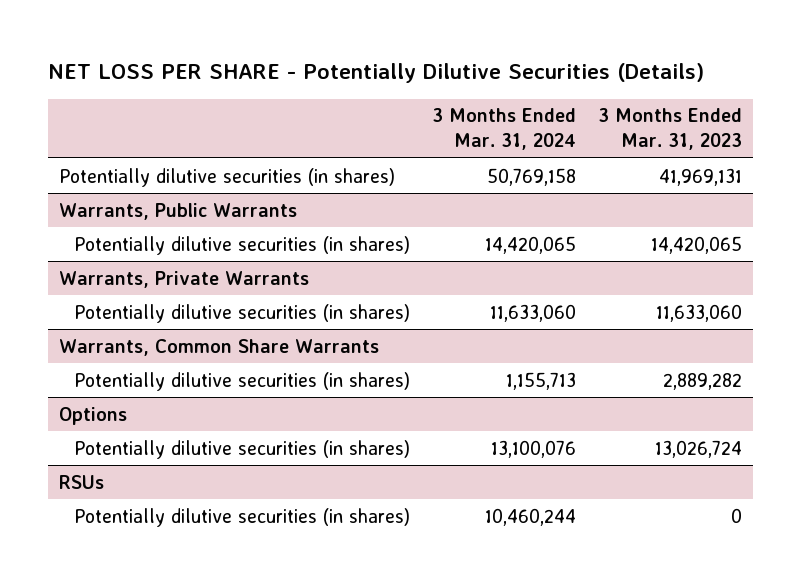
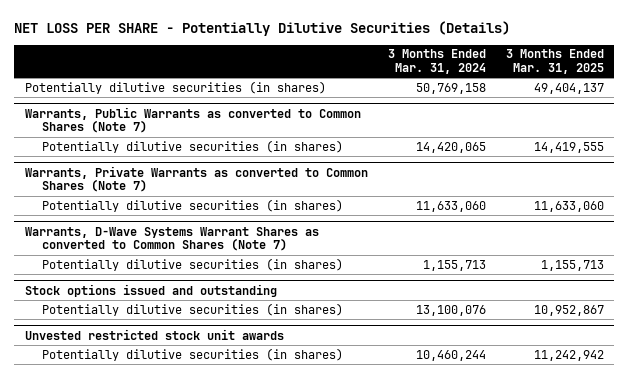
[597,108,742,151] 3 Months Ended Mar. 31, 2023 -> none
none -> [506,49,605,75] 3 Months Ended Mar. 31, 2025
[59,202,298,220] Warrants, Public Warrants -> none
none -> [24,106,361,134] Warrants, Public Warrants as converted to Common Shares (Note 7)
[59,270,310,288] Warrants, Private Warrants -> none
none -> [24,165,368,193] Warrants, Private Warrants as converted to Common Shares (Note 7)
[59,338,380,356] Warrants, Common Share Warrants -> none
none -> [24,226,319,252] Warrants, D-Wave Systems Warrant Shares as converted to Common Shares (Note 7)
[59,406,128,425] Options -> [24,283,277,297] Stock options issued and outstanding
[59,474,105,489] RSUs -> [24,328,284,340] Unvested restricted stock unit awards

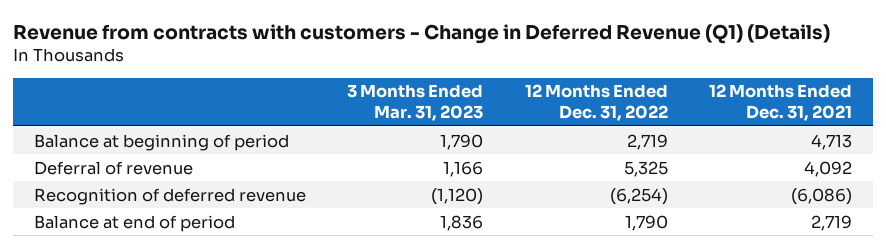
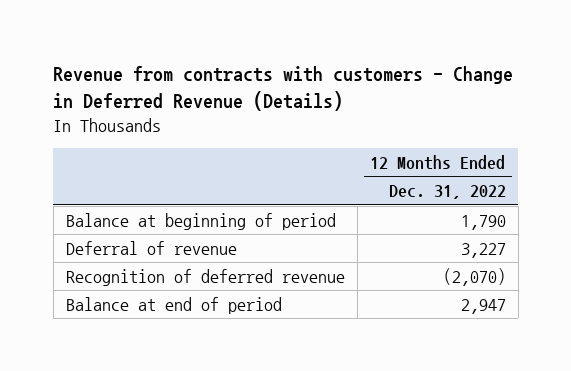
[13,23,831,44] Revenue from contracts with customers - Change in Deferred Revenue (Q1) (Details) -> [53,66,514,112] Revenue from contracts with customers - Change in Deferred Revenue (Details)
[347,84,484,121] 3 Months Ended Mar. 31, 2023 -> none
[709,84,853,121] 12 Months Ended Dec. 31, 2021 -> none
[626,133,668,150] 2,719 -> [460,214,506,230] 1,790
[623,160,668,177] 5,325 -> [460,242,506,258] 3,227
[609,187,668,205] (6,254) -> [442,267,506,286] (2,070)
[624,214,668,231] 1,790 -> [460,298,506,314] 2,947

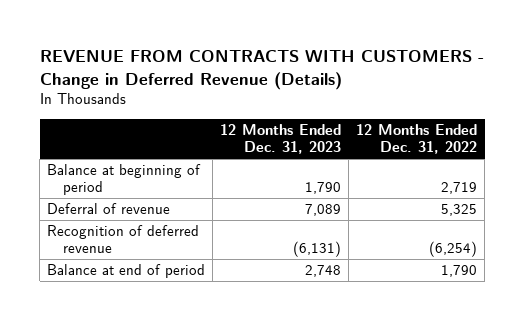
[53,66,514,112] Revenue from contracts with customers - Change in Deferred Revenue (Details) -> [39,50,484,90] REVENUE FROM CONTRACTS WITH CUSTOMERS - Change in Deferred Revenue (Details)
none -> [220,123,342,155] 12 Months Ended Dec. 31, 2023
[460,214,506,230] 1,790 -> [441,182,478,195] 2,719
[460,242,506,258] 3,227 -> [441,203,478,216] 5,325
[442,267,506,286] (2,070) -> [429,241,478,258] (6,254)
[460,298,506,314] 2,947 -> [441,264,478,277] 1,790

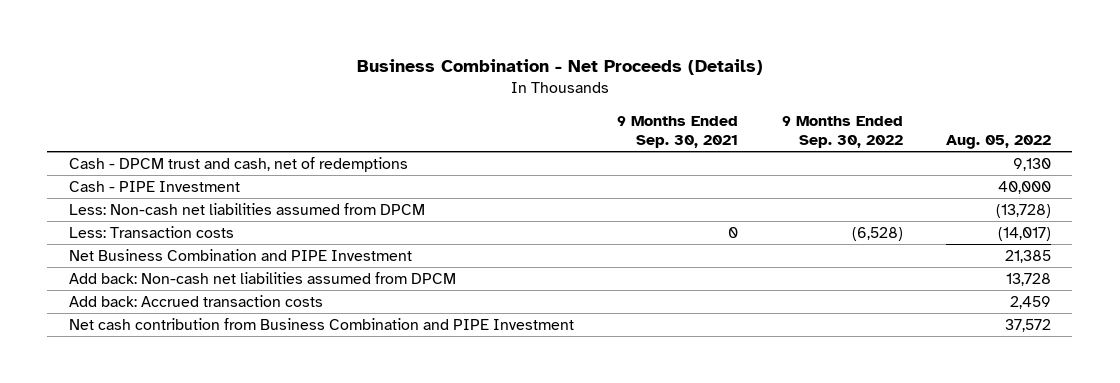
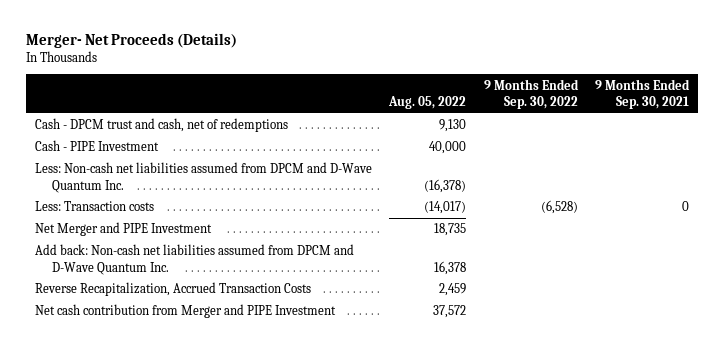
[356,58,763,75] Business Combination - Net Proceeds (Details) -> [25,33,237,49] Merger- Net Proceeds (Details)
[69,202,426,215] Less: Non-cash net liabilities assumed from DPCM -> [34,162,372,193] Less: Non-cash net liabilities assumed from DPCM and D-Wave Quantum Inc.
[995,203,1051,218] (13,728) -> [424,178,467,193] (16,378)
[69,248,413,261] Net Business Combination and PIPE Investment -> [34,222,212,237] Net Merger and PIPE Investment
[1004,249,1051,263] 21,385 -> [434,223,467,237] 18,735
[69,271,457,284] Add back: Non-cash net liabilities assumed from DPCM -> [34,244,354,275] Add back: Non-cash net liabilities assumed from DPCM and D-Wave Quantum Inc.
[1005,272,1051,286] 13,728 -> [434,260,467,275] 16,378
[69,294,324,307] Add back: Accrued transaction costs -> [34,282,311,297] Reverse Recapitalization, Accrued Transaction Costs
[69,317,575,330] Net cash contribution from Business Combination and PIPE Investment -> [34,304,336,319] Net cash contribution from Merger and PIPE Investment

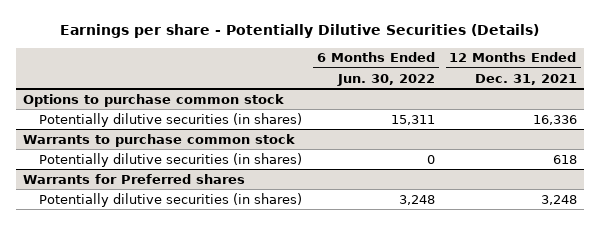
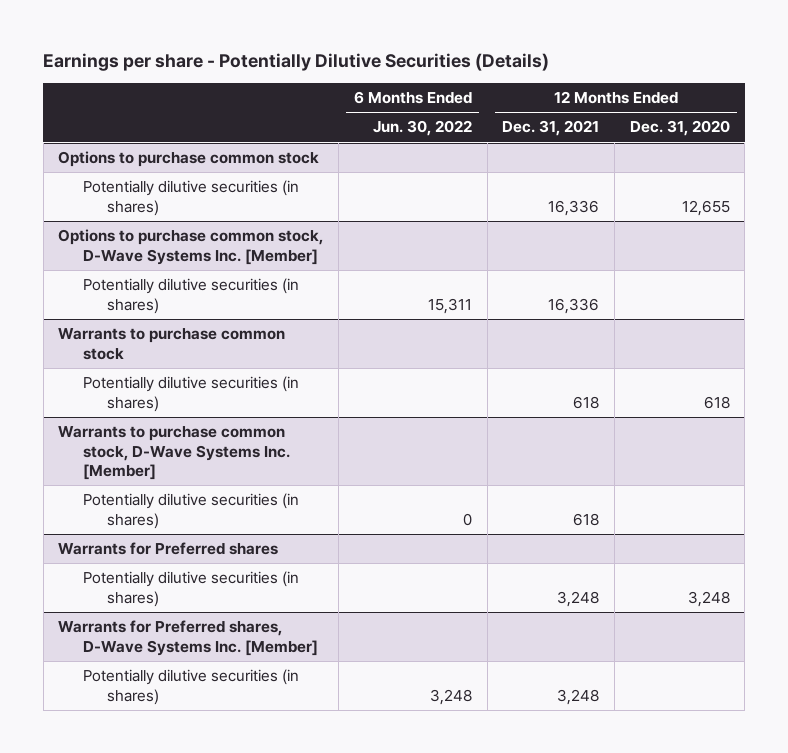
none -> [629,120,730,137] Dec. 31, 2020
none -> [82,180,299,216] Potentially dilutive securities (in shares)
none -> [58,229,324,265] Options to purchase common stock, D-Wave Systems Inc. [Member]
none -> [82,376,299,412] Potentially dilutive securities (in shares)
none -> [58,426,290,481] Warrants to purchase common stock, D-Wave Systems Inc. [Member]
none -> [82,571,299,607] Potentially dilutive securities (in shares)
none -> [58,620,318,656] Warrants for Preferred shares, D-Wave Systems Inc. [Member]

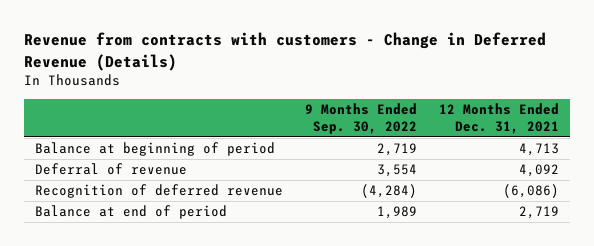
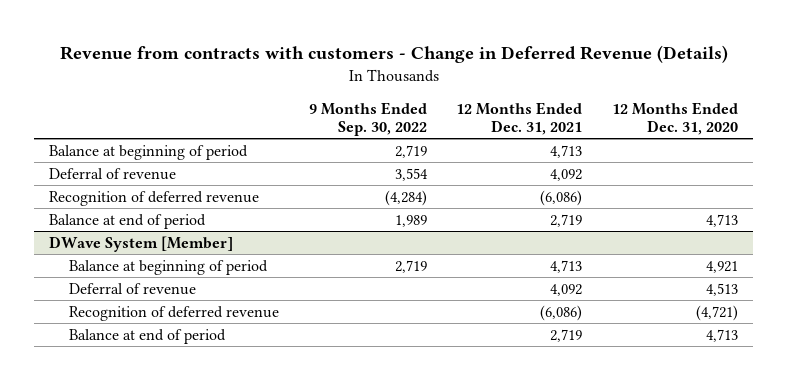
none -> [612,101,739,136] 12 Months Ended Dec. 31, 2020
none -> [49,235,234,252] DWave System [Member]
none -> [69,259,269,275] Balance at beginning of period
none -> [69,282,197,295] Deferral of revenue
none -> [69,305,280,321] Recognition of deferred revenue
none -> [69,328,227,344] Balance at end of period

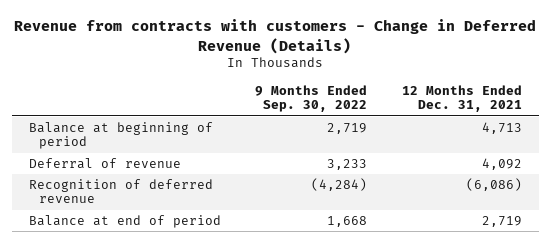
[612,101,739,136] 12 Months Ended Dec. 31, 2020 -> none
[394,167,428,181] 3,554 -> [327,158,368,170] 3,233
[49,235,234,252] DWave System [Member] -> none
[69,259,269,275] Balance at beginning of period -> none
[69,282,197,295] Deferral of revenue -> none
[69,305,280,321] Recognition of deferred revenue -> none
[69,328,227,344] Balance at end of period -> none
[394,214,427,227] 1,989 -> [327,215,368,227] 1,668

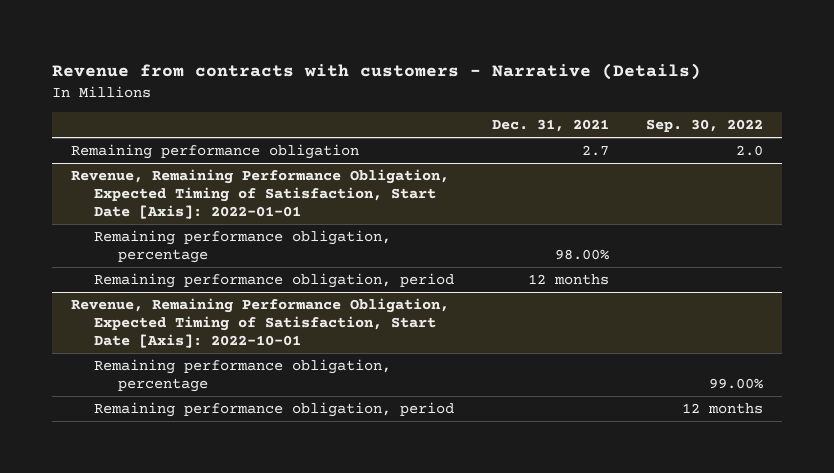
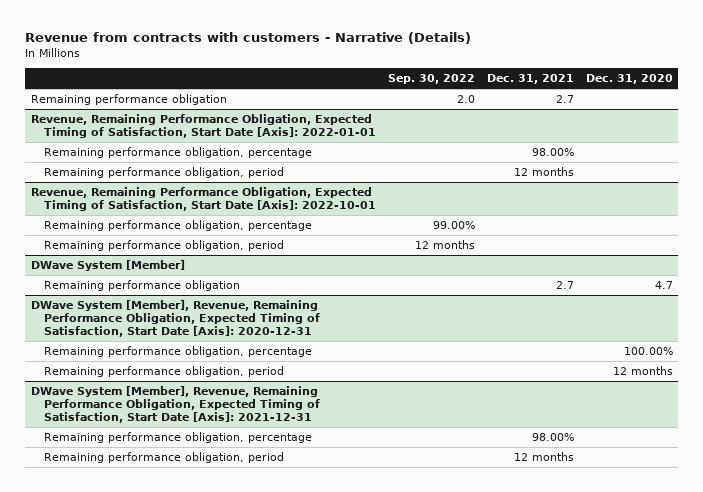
none -> [585,73,673,84] Dec. 31, 2020
none -> [30,260,185,272] DWave System [Member]
none -> [43,280,240,292] Remaining performance obligation
none -> [30,300,320,338] DWave System [Member], Revenue, Remaining Performance Obligation, Expected Timing of Satisfaction, Start Date [Axis]: 2020-12-31
none -> [43,346,312,358] Remaining performance obligation, percentage
none -> [43,366,284,378] Remaining performance obligation, period
none -> [30,386,320,424] DWave System [Member], Revenue, Remaining Performance Obligation, Expected Timing of Satisfaction, Start Date [Axis]: 2021-12-31
none -> [43,432,312,444] Remaining performance obligation, percentage
none -> [43,452,284,464] Remaining performance obligation, period

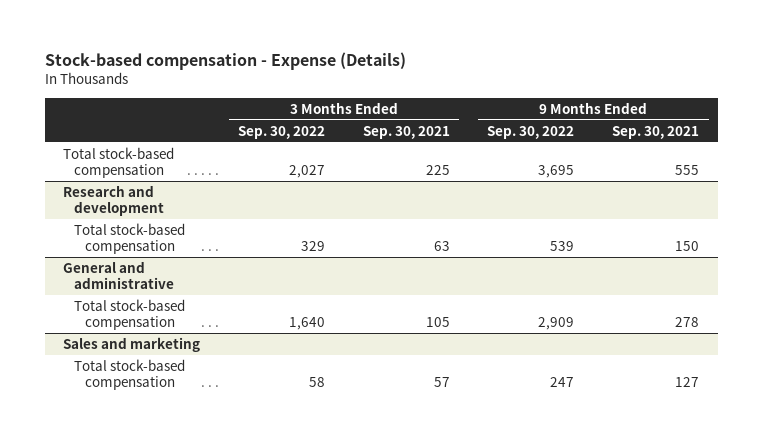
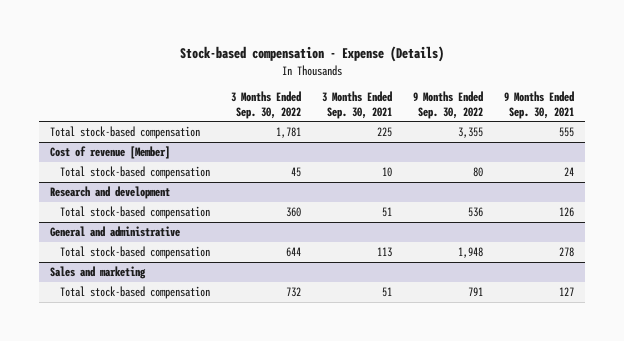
[289,165,326,179] 2,027 -> [275,127,301,139] 1,781
[538,165,575,179] 3,695 -> [458,127,484,139] 3,355
none -> [49,146,170,160] Cost of revenue [Member]
none -> [59,166,210,180] Total stock-based compensation
[301,241,326,252] 329 -> [285,207,301,218] 360
[433,241,450,252] 63 -> [382,207,393,218] 51
[550,241,575,252] 539 -> [468,207,484,218] 536
[675,241,700,252] 150 -> [559,207,575,218] 126
[289,317,326,331] 1,640 -> [285,247,301,258] 644
[425,317,450,328] 105 -> [377,247,393,258] 113
[538,317,575,331] 2,909 -> [458,247,484,259] 1,948
[309,377,326,388] 58 -> [285,287,301,298] 732
[433,377,450,388] 57 -> [382,287,393,298] 51
[550,377,575,388] 247 -> [468,287,484,297] 791

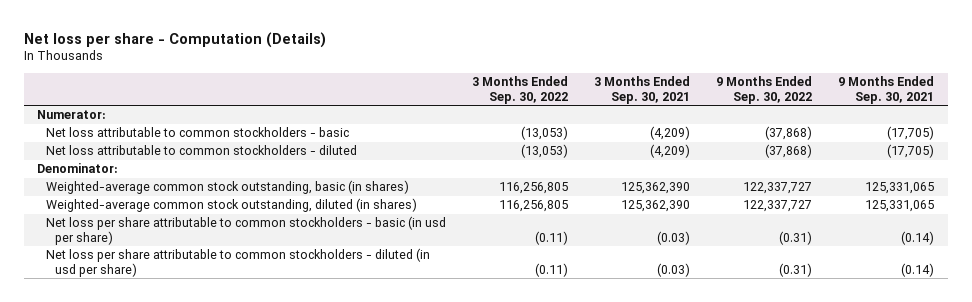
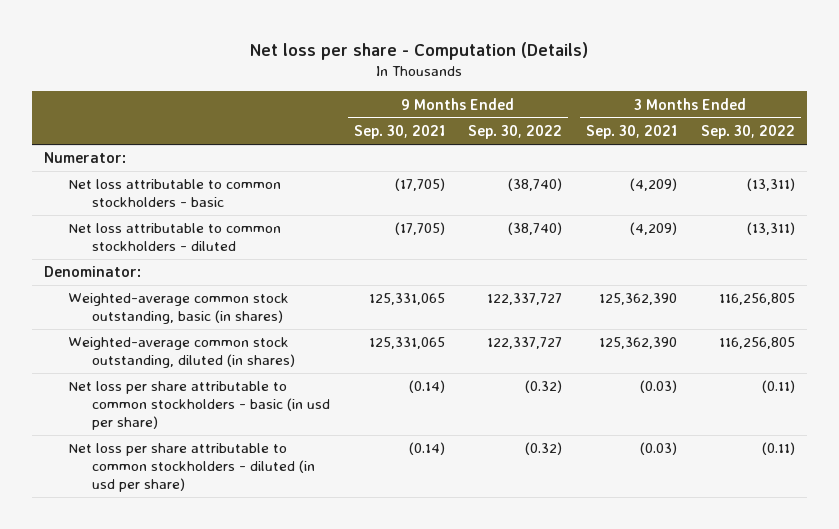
[521,126,569,141] (13,053) -> [746,178,795,192] (13,311)
[765,126,813,141] (37,868) -> [508,178,563,192] (38,740)
[521,144,569,159] (13,053) -> [746,222,795,236] (13,311)
[765,144,813,159] (37,868) -> [508,222,563,236] (38,740)
[779,231,813,246] (0.31) -> [525,380,563,394] (0.32)
[779,263,813,278] (0.31) -> [525,442,563,456] (0.32)

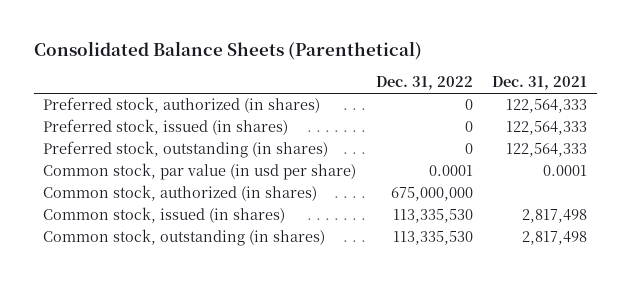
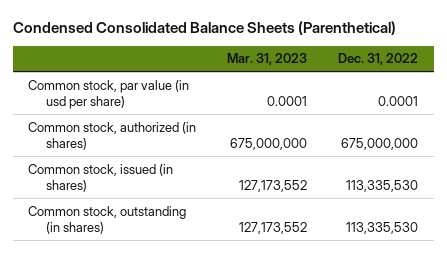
[33,41,422,61] Consolidated Balance Sheets (Parenthetical) -> [12,20,396,35] Condensed Consolidated Balance Sheets (Parenthetical)
[492,76,588,91] Dec. 31, 2021 -> none
none -> [227,53,308,66] Mar. 31, 2023
[43,97,321,114] Preferred stock, authorized (in shares) -> none
[43,119,289,136] Preferred stock, issued (in shares) -> none
[43,141,329,159] Preferred stock, outstanding (in shares) -> none

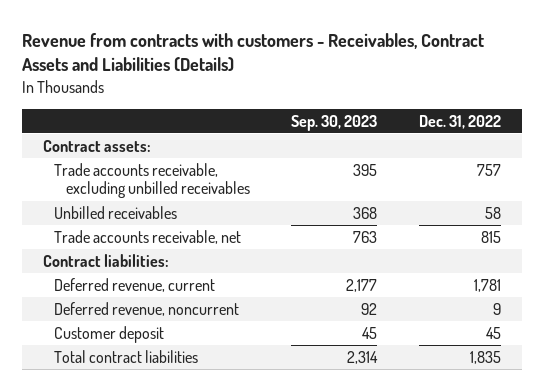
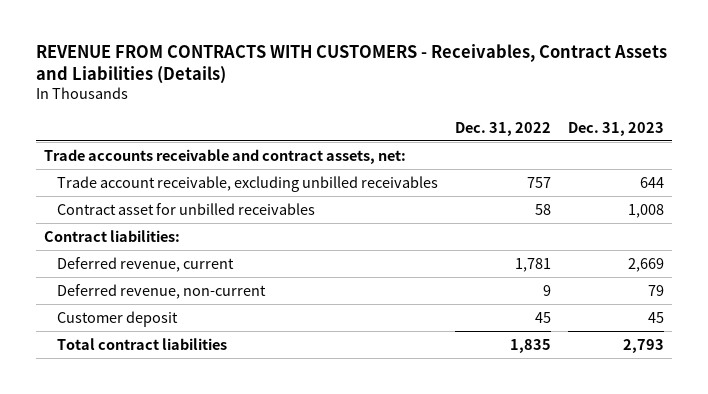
[22,32,485,73] Revenue from contracts with customers - Receivables, Contract Assets and Liabilities (Details) -> [35,43,667,85] REVENUE FROM CONTRACTS WITH CUSTOMERS - Receivables, Contract Assets and Liabilities (Details)
[291,114,378,131] Sep. 30, 2023 -> none
none -> [567,121,664,136] Dec. 31, 2023
[54,205,178,219] Unbilled receivables -> none
[54,229,242,244] Trade accounts receivable, net -> none
[42,139,151,152] Contract assets: -> [44,148,407,164] Trade accounts receivable and contract assets, net:
[54,162,250,199] Trade accounts receivable, excluding unbilled receivables -> [56,175,438,192] Trade account receivable, excluding unbilled receivables
none -> [56,202,315,215] Contract asset for unbilled receivables
[54,301,240,316] Deferred revenue, noncurrent -> [56,283,266,299] Deferred revenue, non-current

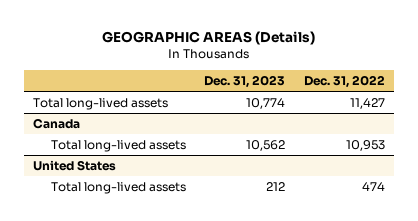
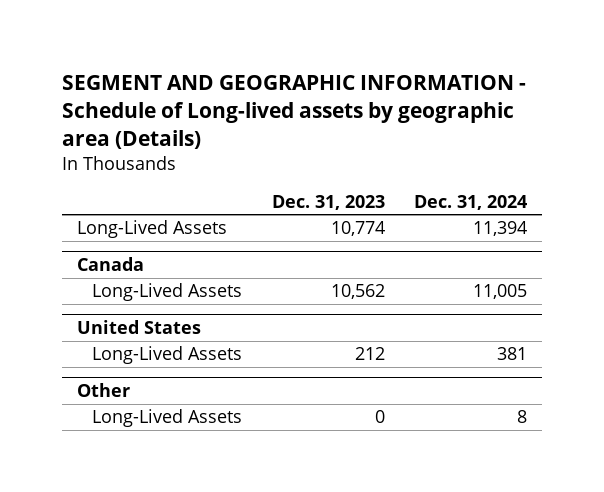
[101,30,315,45] GEOGRAPHIC AREAS (Details) -> [62,75,527,149] SEGMENT AND GEOGRAPHIC INFORMATION - Schedule of Long-lived assets by geographic area (Details)
[303,74,385,88] Dec. 31, 2022 -> none
none -> [414,194,528,210] Dec. 31, 2024
[32,97,168,110] Total long-lived assets -> [76,220,227,239] Long-Lived Assets
[50,139,186,152] Total long-lived assets -> [92,283,243,302] Long-Lived Assets
[50,181,186,194] Total long-lived assets -> [92,346,243,365] Long-Lived Assets
none -> [76,383,130,398] Other
none -> [92,409,243,428] Long-Lived Assets

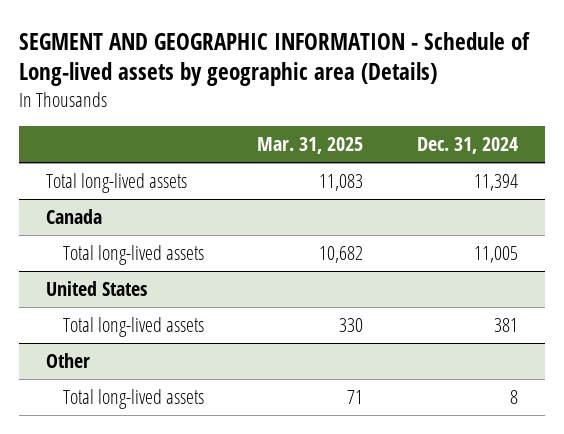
[271,194,385,210] Dec. 31, 2023 -> none
none -> [257,137,364,155] Mar. 31, 2025
[76,220,227,239] Long-Lived Assets -> [46,172,188,193] Total long-lived assets
[92,283,243,302] Long-Lived Assets -> [62,244,204,265] Total long-lived assets
[92,346,243,365] Long-Lived Assets -> [62,316,204,337] Total long-lived assets
[92,409,243,428] Long-Lived Assets -> [62,388,204,409] Total long-lived assets

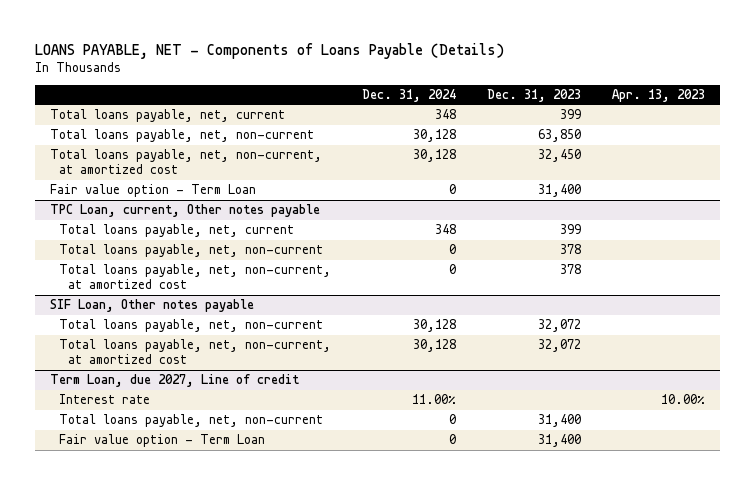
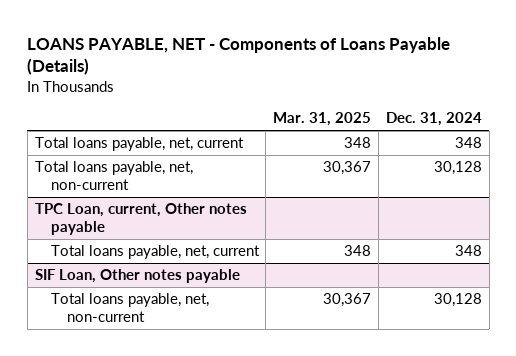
[486,88,581,102] Dec. 31, 2023 -> none
[611,88,705,102] Apr. 13, 2023 -> none
none -> [273,112,372,127] Mar. 31, 2025
[50,149,323,175] Total loans payable, net, non-current, at amortized cost -> none
[50,184,257,198] Fair value option - Term Loan -> none
[59,244,324,258] Total loans payable, net, non-current -> none
[59,264,332,290] Total loans payable, net, non-current, at amortized cost -> none
[59,339,332,365] Total loans payable, net, non-current, at amortized cost -> none
[50,374,300,388] Term Loan, due 2027, Line of credit -> none
[59,394,151,405] Interest rate -> none
[59,414,324,428] Total loans payable, net, non-current -> none
[59,434,266,448] Fair value option - Term Loan -> none

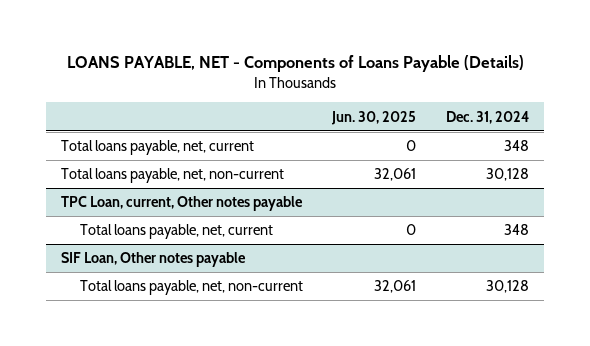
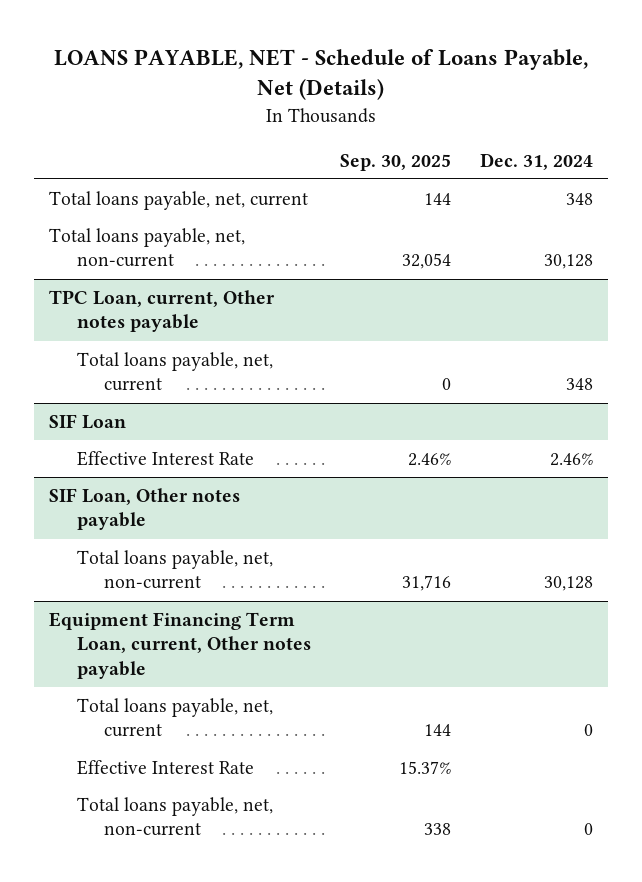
[66,55,524,73] LOANS PAYABLE, NET - Components of Loans Payable (Details) -> [54,48,589,101] LOANS PAYABLE, NET - Schedule of Loans Payable, Net (Details)
[331,110,417,125] Jun. 30, 2025 -> none
none -> [340,153,452,171] Sep. 30, 2025
none -> [48,414,126,430] SIF Loan
none -> [76,451,254,467] Effective Interest Rate
none -> [48,612,311,679] Equipment Financing Term Loan, current, Other notes payable
none -> [76,698,273,738] Total loans payable, net, current
none -> [76,760,254,776] Effective Interest Rate
none -> [76,797,273,837] Total loans payable, net, non-current

